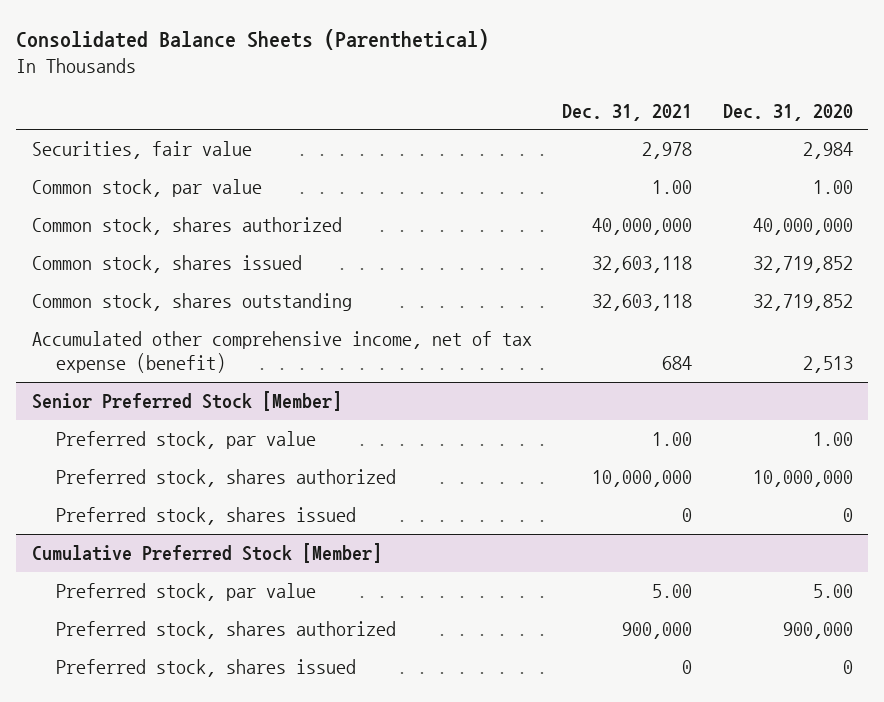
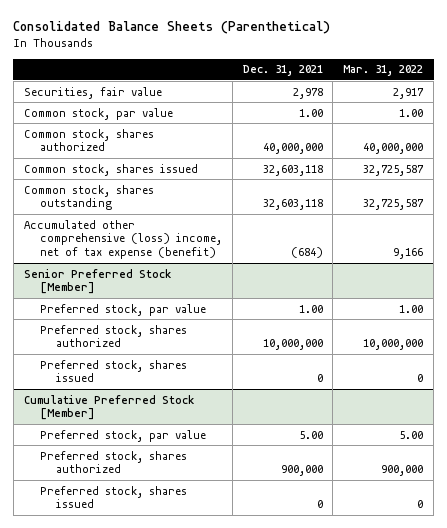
[722,103,853,121] Dec. 31, 2020 -> none
none -> [343,65,424,77] Mar. 31, 2022
[31,330,532,374] Accumulated other comprehensive income, net of tax expense (benefit) -> [23,219,222,260] Accumulated other comprehensive (loss) income, net of tax expense (benefit)
[662,356,693,371] 684 -> [290,247,323,259] (684)

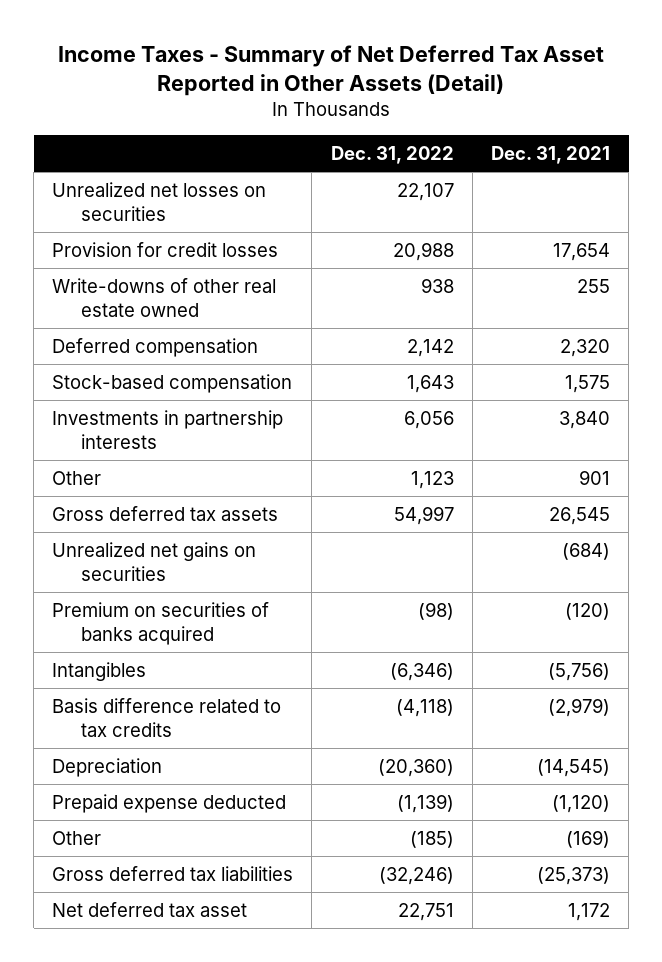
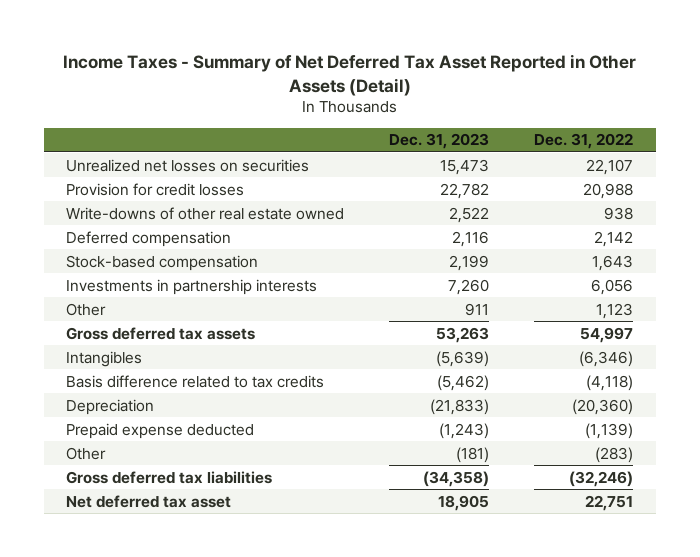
[490,145,610,164] Dec. 31, 2021 -> none
none -> [389,133,490,150] Dec. 31, 2023
[52,541,257,581] Unrealized net gains on securities -> none
[52,601,270,645] Premium on securities of banks acquired -> none
[409,830,454,848] (185) -> [595,446,634,463] (283)

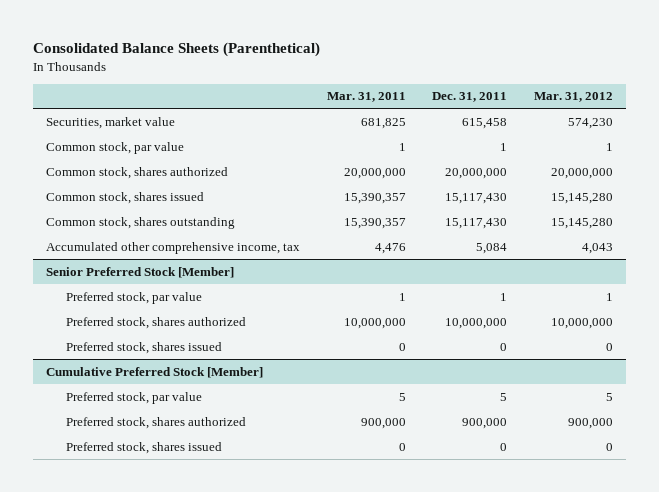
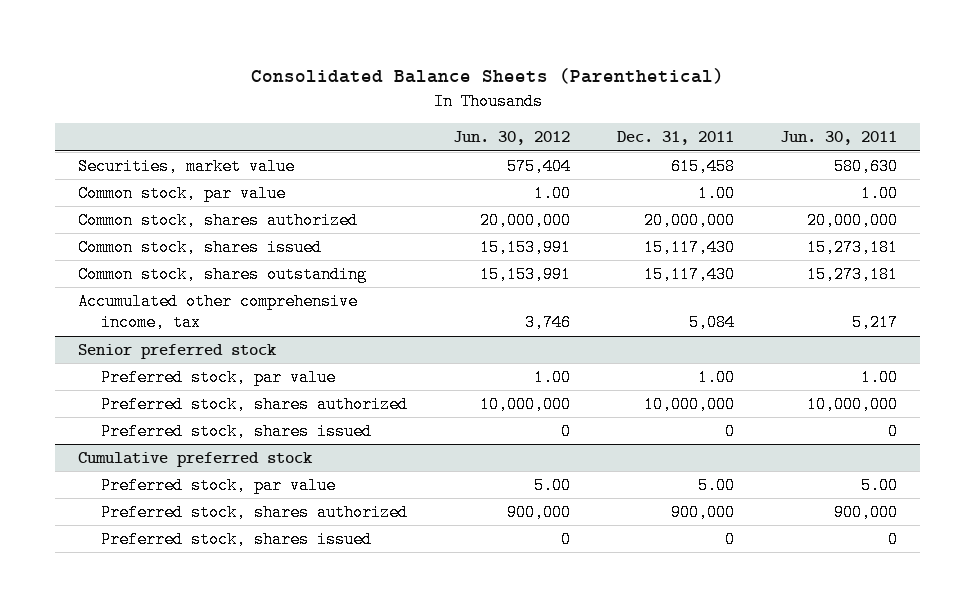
[326,92,406,103] Mar. 31, 2011 -> none
[533,92,613,103] Mar. 31, 2012 -> none
none -> [453,131,571,146] Jun. 30, 2012
none -> [779,131,897,146] Jun. 30, 2011
[500,142,508,151] 1 -> [697,184,735,202] 1.00
[46,266,235,278] Senior Preferred Stock [Member] -> [78,343,278,359] Senior preferred stock
[500,292,508,301] 1 -> [697,368,735,386] 1.00
[46,366,264,378] Cumulative Preferred Stock [Member] -> [78,451,314,467] Cumulative preferred stock
[500,392,508,401] 5 -> [697,476,735,494] 5.00

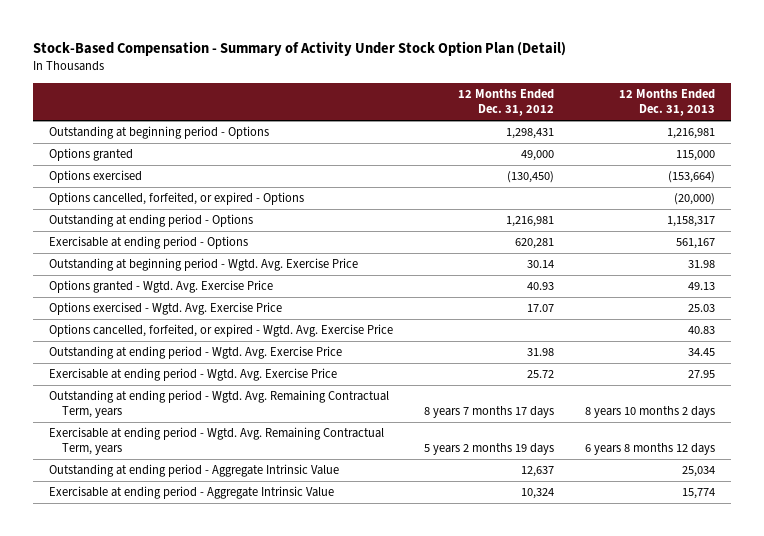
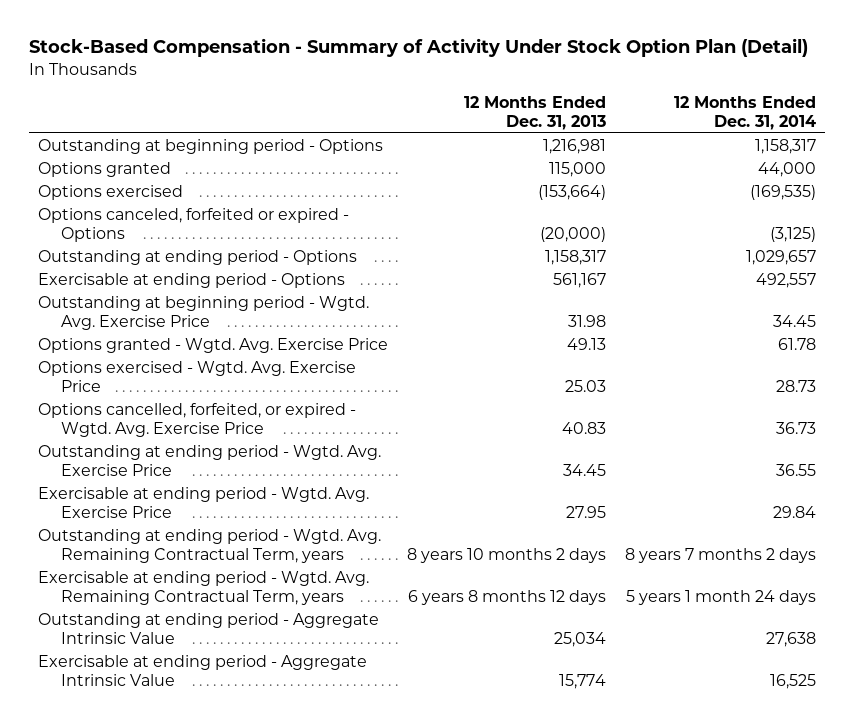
[458,89,555,117] 12 Months Ended Dec. 31, 2012 -> none
none -> [673,95,816,130] 12 Months Ended Dec. 31, 2014
[48,192,304,206] Options cancelled, forfeited, or expired - Options -> [38,208,350,243] Options canceled, forfeited or expired - Options

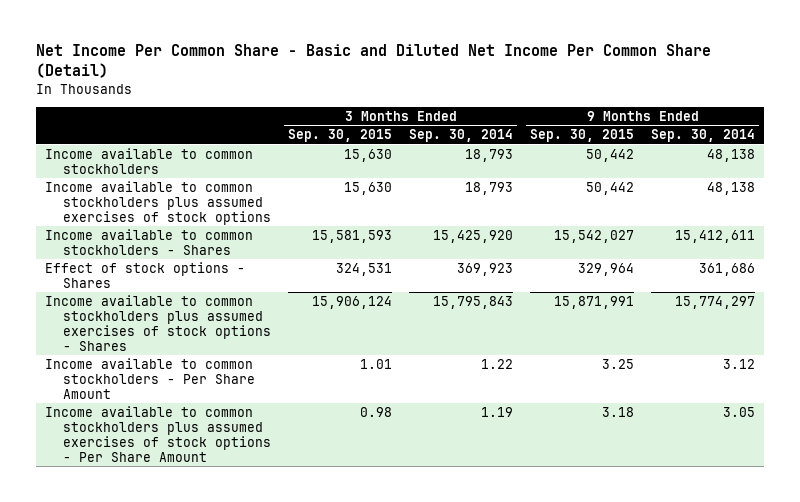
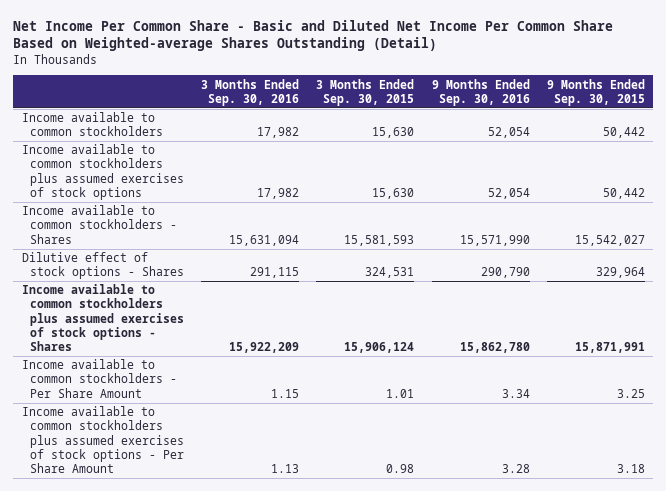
[36,44,712,79] Net Income Per Common Share - Basic and Diluted Net Income Per Common Share (Detail) -> [12,19,613,52] Net Income Per Common Share - Basic and Diluted Net Income Per Common Share Based on Weighted-average Shares Outstanding (Detail)
[409,129,514,143] Sep. 30, 2014 -> none
[651,129,756,143] Sep. 30, 2014 -> none
none -> [201,78,300,106] 3 Months Ended Sep. 30, 2016
none -> [431,78,530,106] 9 Months Ended Sep. 30, 2016
[44,261,245,288] Effect of stock options - Shares -> [21,252,184,280] Dilutive effect of stock options - Shares

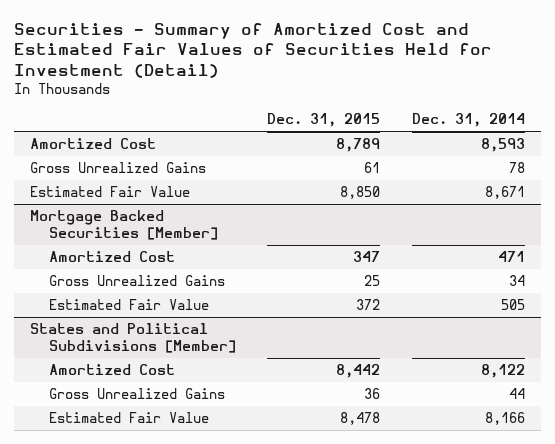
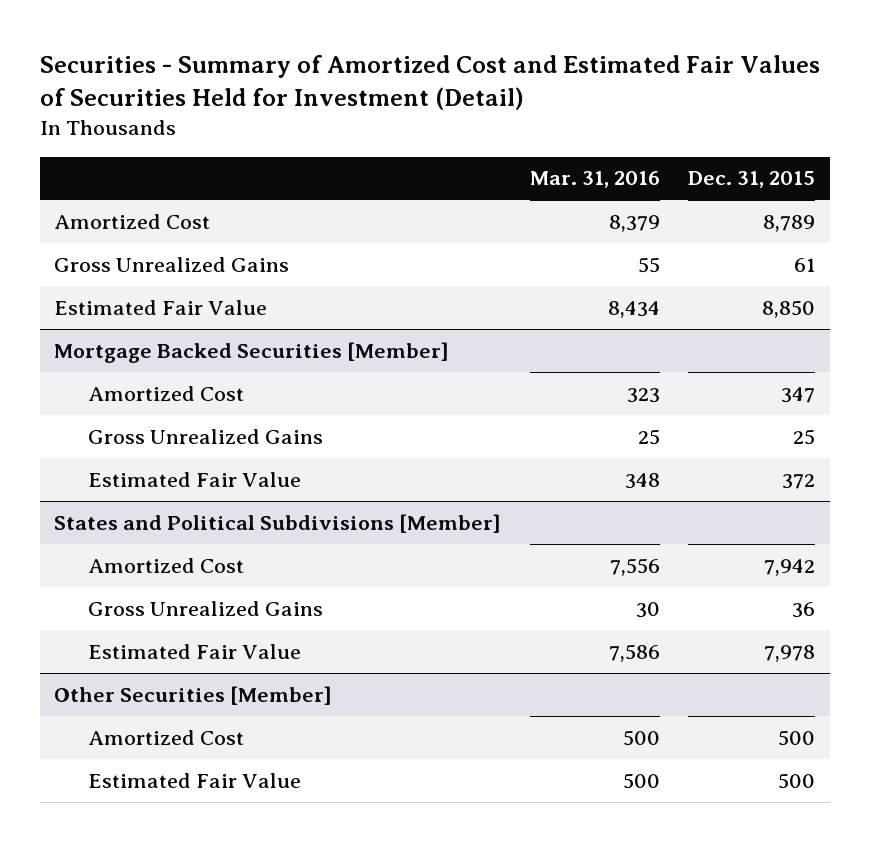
[411,113,525,128] Dec. 31, 2014 -> none
none -> [529,171,660,189] Mar. 31, 2016
[336,364,381,379] 8,442 -> [764,558,816,576] 7,942
[340,412,381,426] 8,478 -> [764,644,816,662] 7,978
none -> [54,685,333,705] Other Securities [Member]
none -> [87,729,244,745] Amortized Cost
none -> [87,772,301,788] Estimated Fair Value

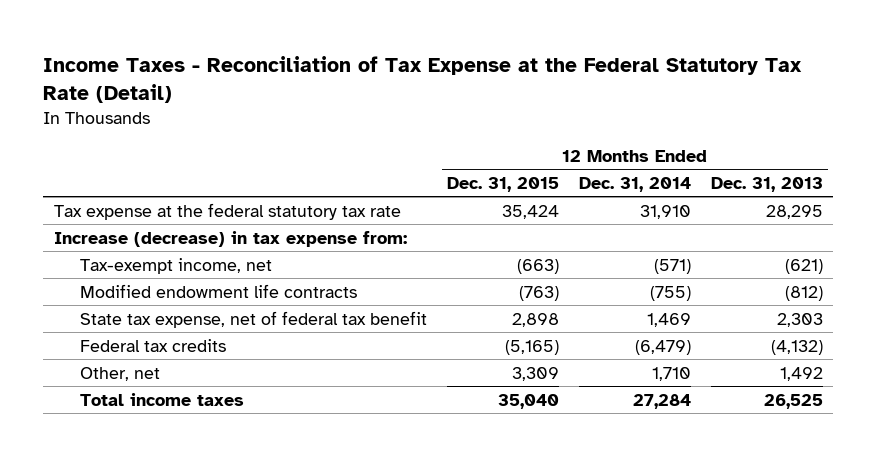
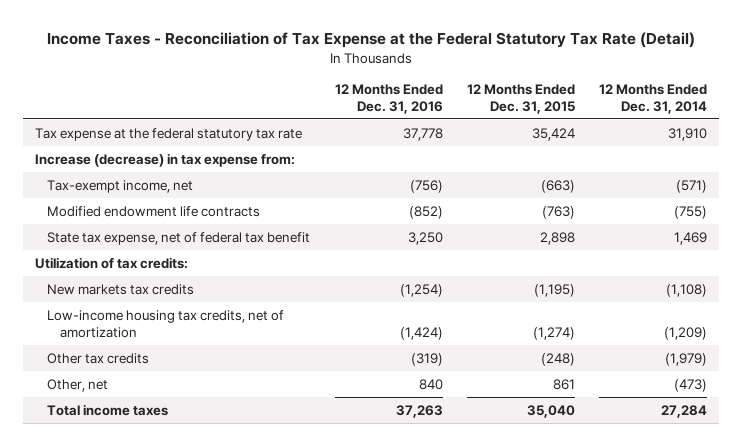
[711,176,824,192] Dec. 31, 2013 -> none
none -> [334,83,443,115] 12 Months Ended Dec. 31, 2016
none -> [35,256,189,269] Utilization of tax credits:
none -> [47,283,195,295] New markets tax credits
none -> [47,309,285,338] Low-income housing tax credits, net of amortization
[79,338,226,352] Federal tax credits -> [47,352,150,364] Other tax credits
[504,339,559,355] (5,165) -> [540,352,575,366] (248)
[634,339,691,355] (6,479) -> [665,352,708,366] (1,979)
[511,366,559,381] 3,309 -> [552,378,575,390] 861
[651,366,691,381] 1,710 -> [674,378,708,392] (473)

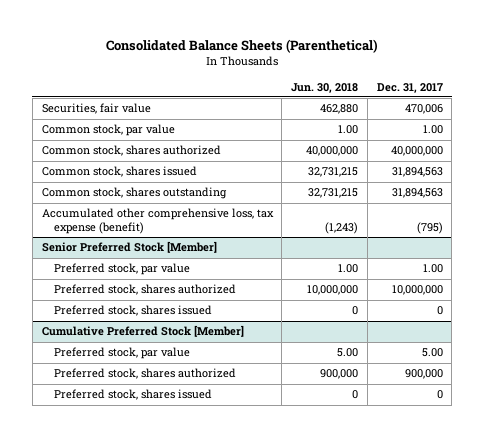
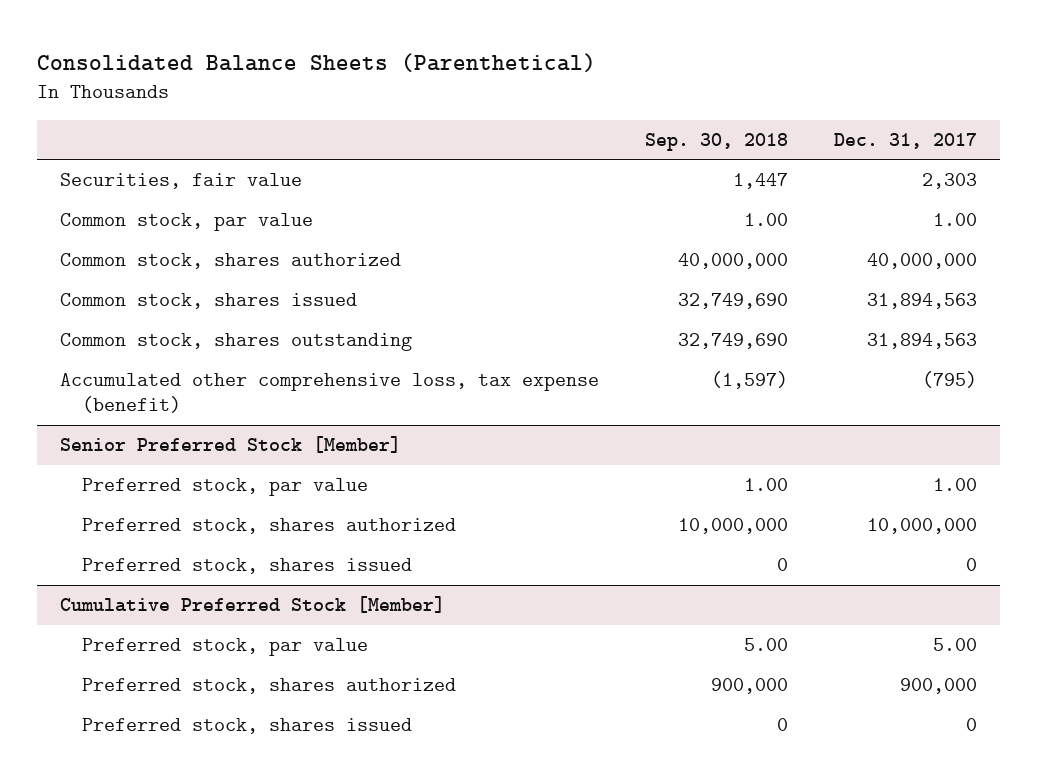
[291,82,359,93] Jun. 30, 2018 -> none
none -> [645,132,789,151] Sep. 30, 2018
[404,104,443,115] 470,006 -> [921,173,977,190] 2,303

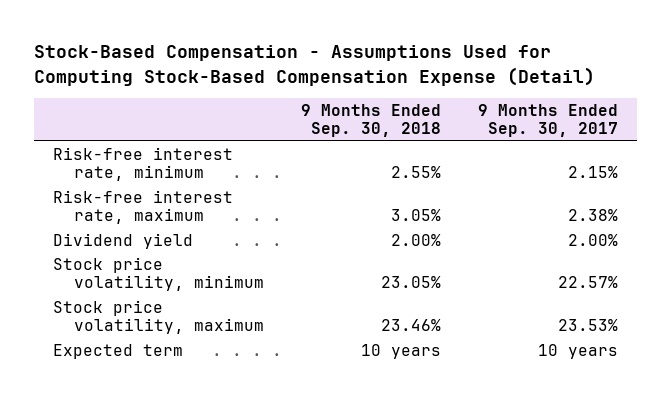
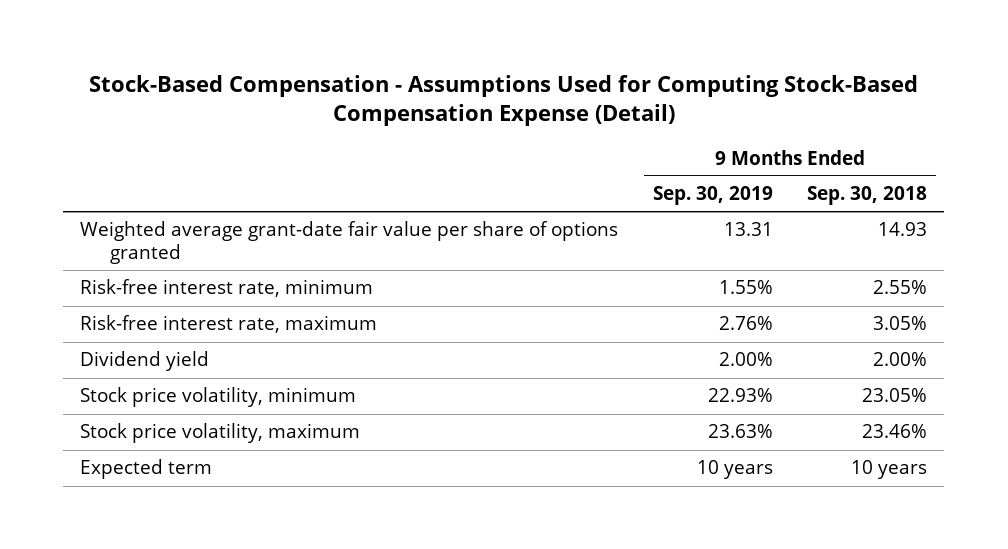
[478,104,619,138] 9 Months Ended Sep. 30, 2017 -> none
none -> [652,186,773,206] Sep. 30, 2019
none -> [80,221,619,264] Weighted average grant-date fair value per share of options granted

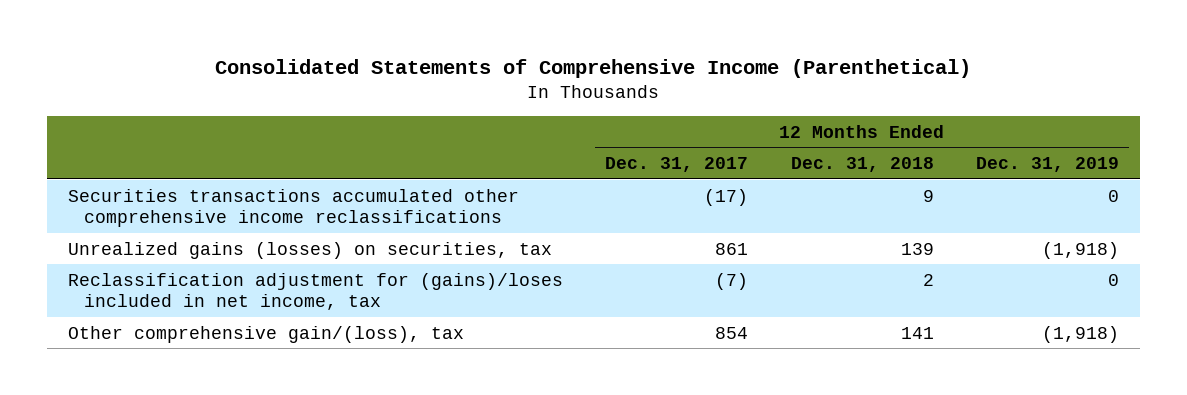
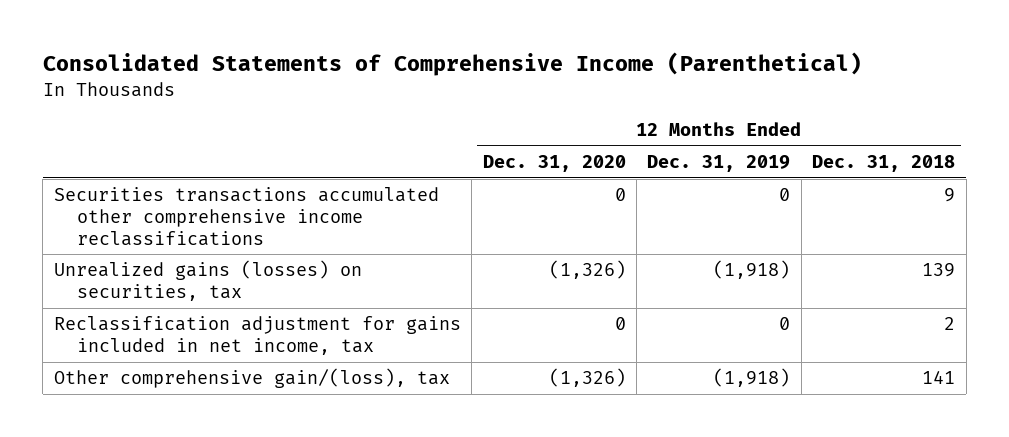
[605,157,749,173] Dec. 31, 2017 -> none
none -> [482,155,626,173] Dec. 31, 2020
[67,272,563,311] Reclassification adjustment for (gains)/loses included in net income, tax -> [53,316,461,356] Reclassification adjustment for gains included in net income, tax

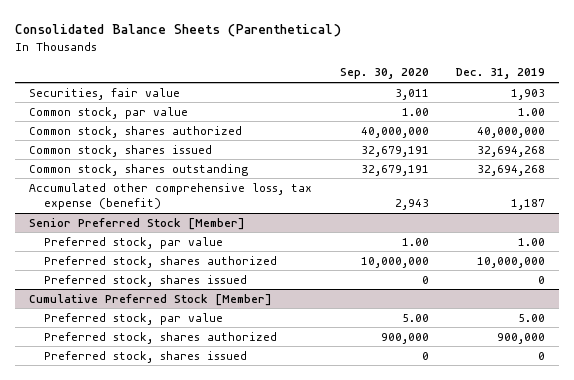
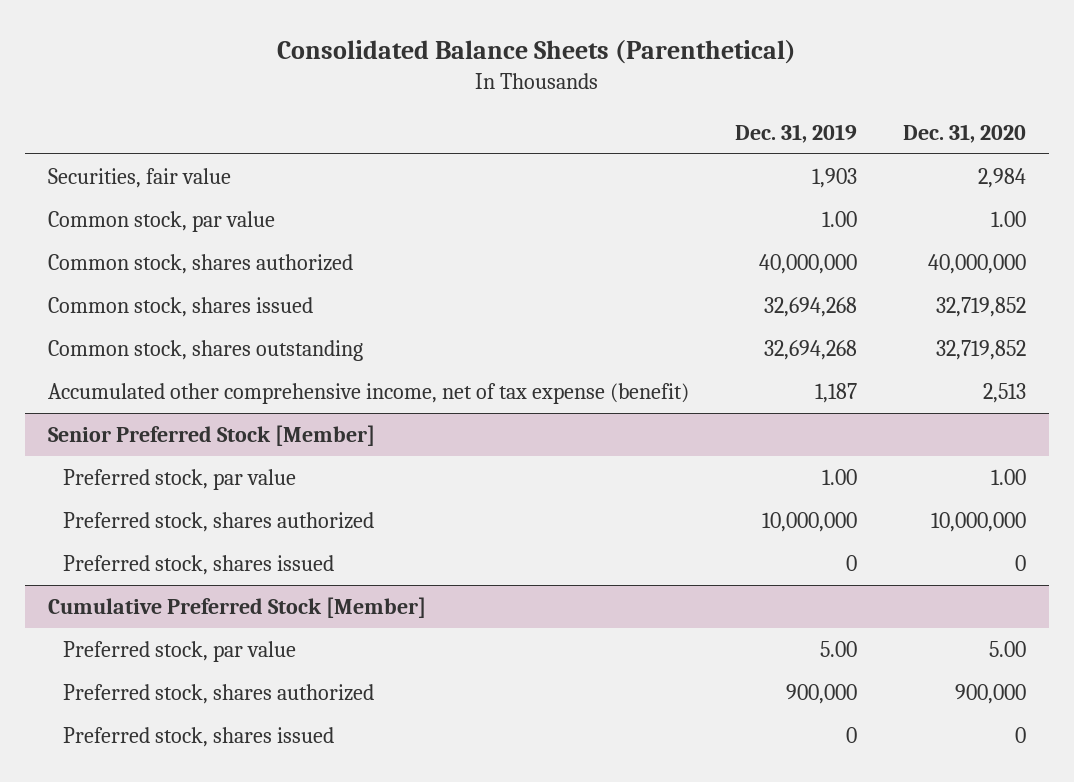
[339,68,429,80] Sep. 30, 2020 -> none
none -> [902,123,1026,143] Dec. 31, 2020
[29,182,313,211] Accumulated other comprehensive loss, tax expense (benefit) -> [47,382,689,404] Accumulated other comprehensive income, net of tax expense (benefit)

